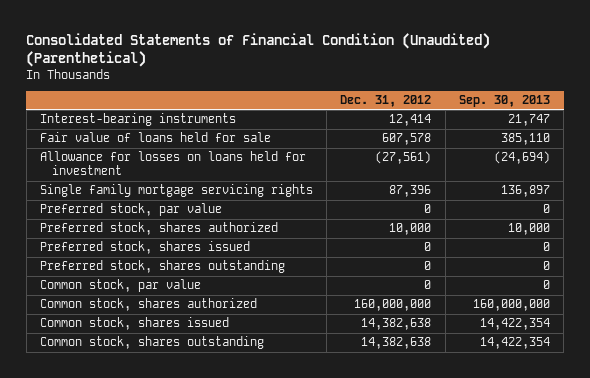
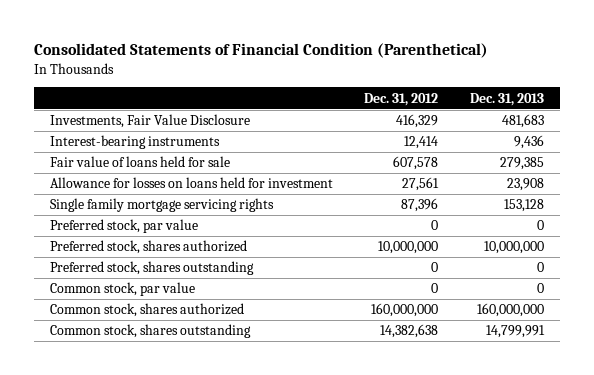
[26,32,491,67] Consolidated Statements of Financial Condition (Unaudited) (Parenthetical) -> [33,43,488,59] Consolidated Statements of Financial Condition (Parenthetical)
[458,95,550,108] Sep. 30, 2013 -> none
none -> [470,92,545,106] Dec. 31, 2013
none -> [49,114,250,129] Investments, Fair Value Disclosure
[375,151,432,165] (27,561) -> [402,177,440,192] 27,561
[40,241,251,255] Preferred stock, shares issued -> none
[389,223,432,236] 10,000 -> [378,241,439,255] 10,000,000
[40,317,230,331] Common stock, shares issued -> none

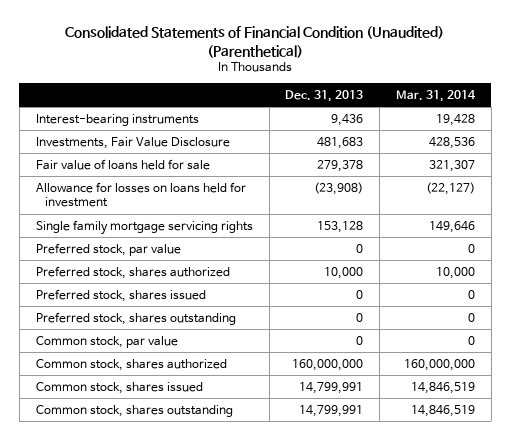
[33,43,488,59] Consolidated Statements of Financial Condition (Parenthetical) -> [65,26,445,58] Consolidated Statements of Financial Condition (Unaudited) (Parenthetical)
[364,92,439,106] Dec. 31, 2012 -> none
none -> [396,89,477,102] Mar. 31, 2014
[49,114,250,129] Investments, Fair Value Disclosure -> [35,136,230,149] Investments, Fair Value Disclosure
[500,157,545,171] 279,385 -> [317,159,364,172] 279,378
[507,178,545,192] 23,908 -> [314,181,364,195] (23,908)
[484,241,545,255] 10,000,000 -> [324,266,364,279] 10,000
none -> [35,288,206,302] Preferred stock, shares issued
none -> [35,381,203,394] Common stock, shares issued

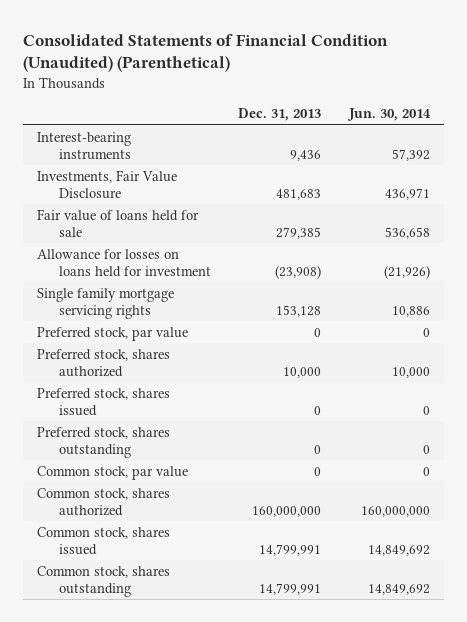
[396,89,477,102] Mar. 31, 2014 -> none
none -> [347,108,432,122] Jun. 30, 2014
[317,159,364,172] 279,378 -> [276,226,322,239] 279,385

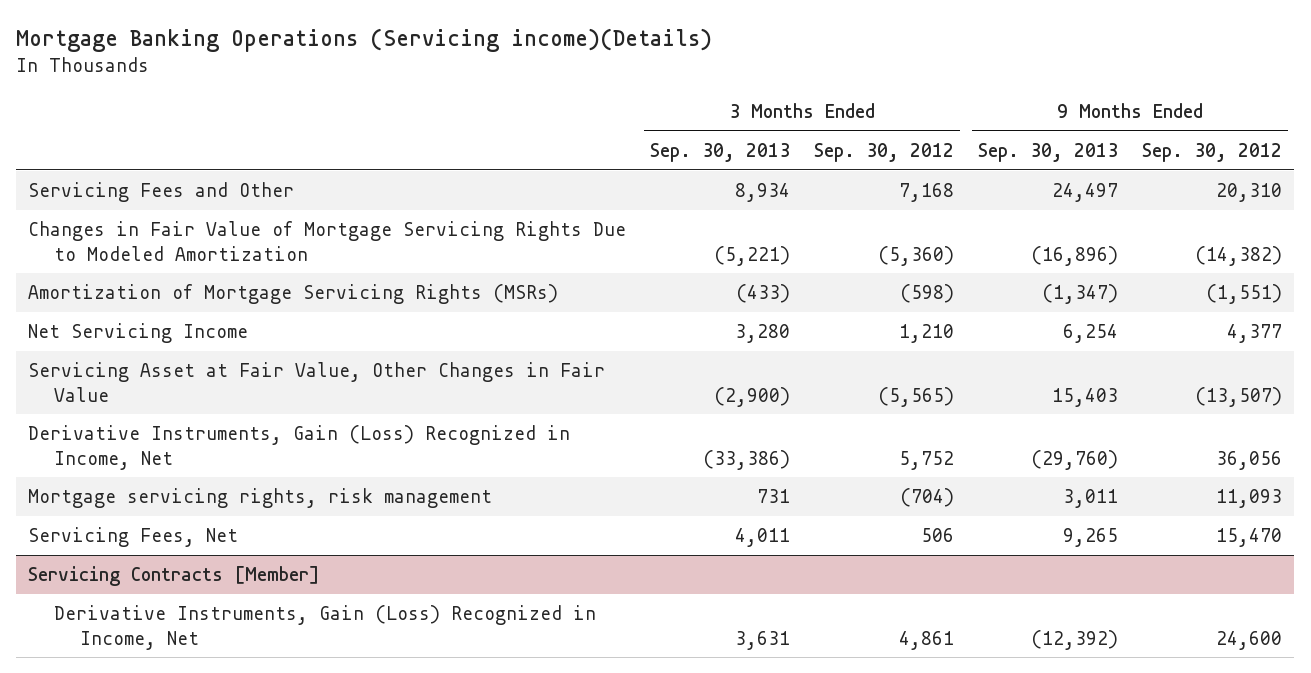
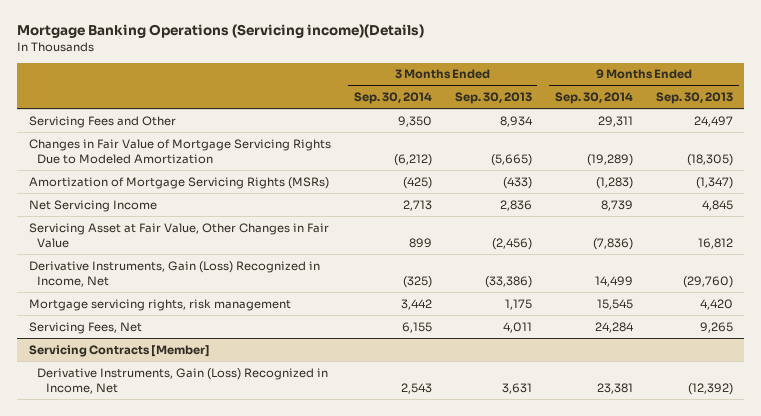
[814,142,955,162] Sep. 30, 2012 -> none
[1142,142,1283,162] Sep. 30, 2012 -> none
none -> [353,92,432,105] Sep. 30, 2014
none -> [554,92,633,105] Sep. 30, 2014
[714,245,791,266] (5,221) -> [490,153,532,166] (5,665)
[1031,245,1119,266] (16,896) -> [686,153,733,166] (18,305)
[735,324,791,344] 3,280 -> [499,199,532,211] 2,836
[1063,324,1119,344] 6,254 -> [701,199,733,211] 4,845
[714,386,791,407] (2,900) -> [491,237,532,250] (2,456)
[1052,387,1119,407] 15,403 -> [697,237,733,249] 16,812
[757,489,791,504] 731 -> [504,298,532,310] 1,175
[1063,489,1119,509] 3,011 -> [699,298,733,310] 4,420

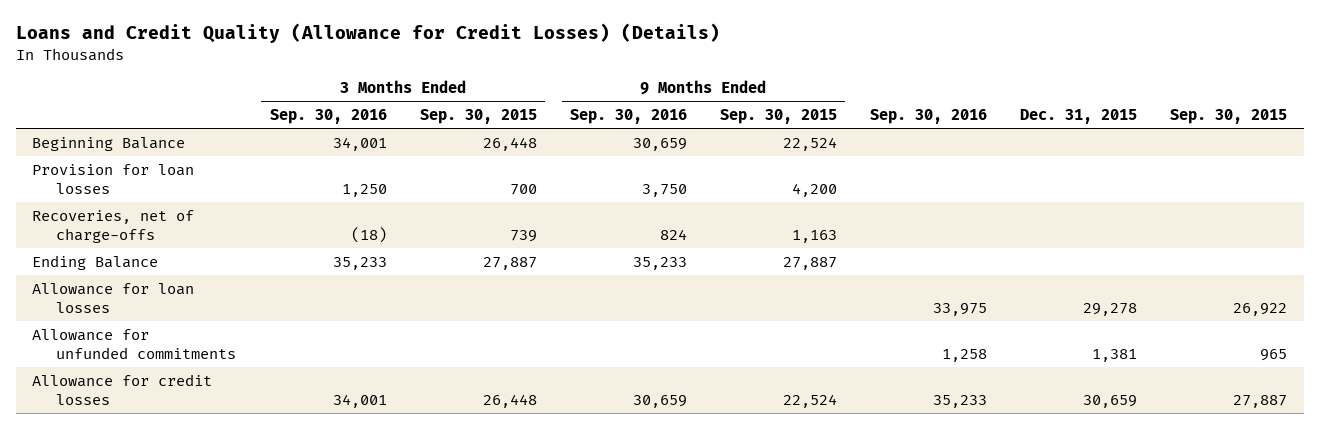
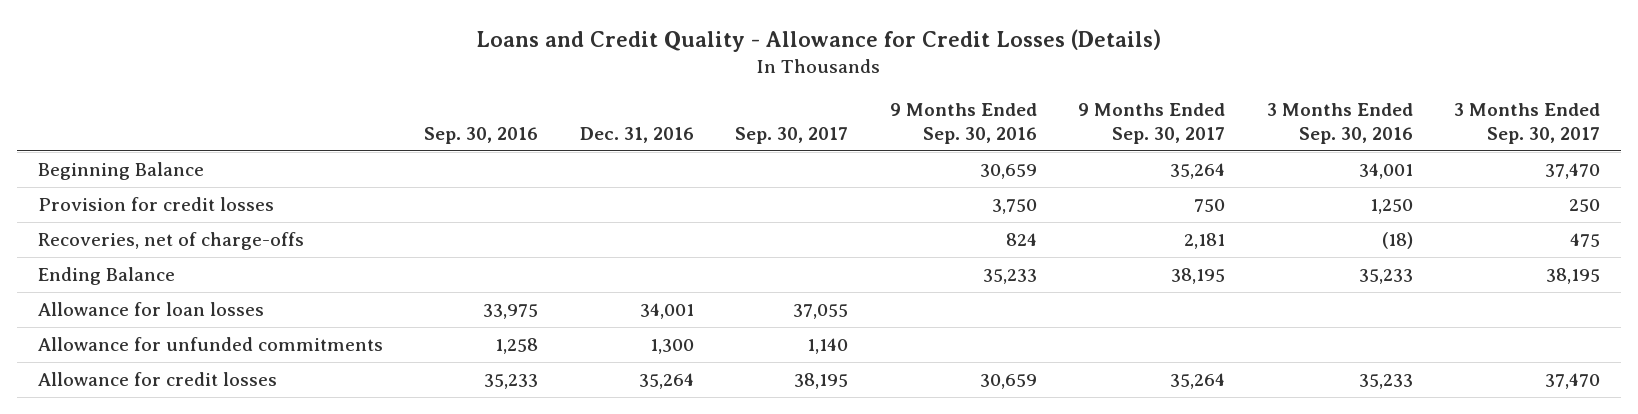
[15,23,720,44] Loans and Credit Quality (Allowance for Credit Losses) (Details) -> [476,28,1162,52] Loans and Credit Quality - Allowance for Credit Losses (Details)
[419,109,537,125] Sep. 30, 2015 -> none
[720,109,838,125] Sep. 30, 2015 -> none
[1020,109,1138,125] Dec. 31, 2015 -> none
[1170,109,1288,125] Sep. 30, 2015 -> none
none -> [579,126,694,143] Dec. 31, 2016
none -> [735,126,849,144] Sep. 30, 2017
none -> [1078,103,1226,144] 9 Months Ended Sep. 30, 2017
none -> [1454,103,1601,144] 3 Months Ended Sep. 30, 2017
[32,163,195,194] Provision for loan losses -> [37,197,274,212] Provision for credit losses
[332,393,387,408] 34,001 -> [1358,374,1413,390] 35,233

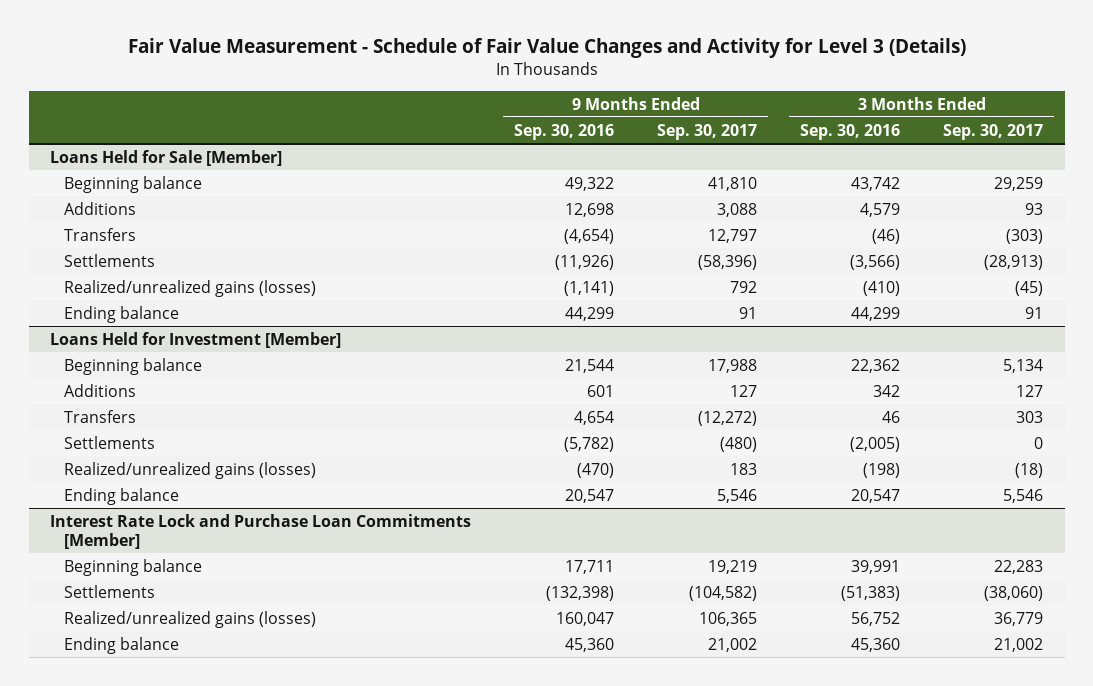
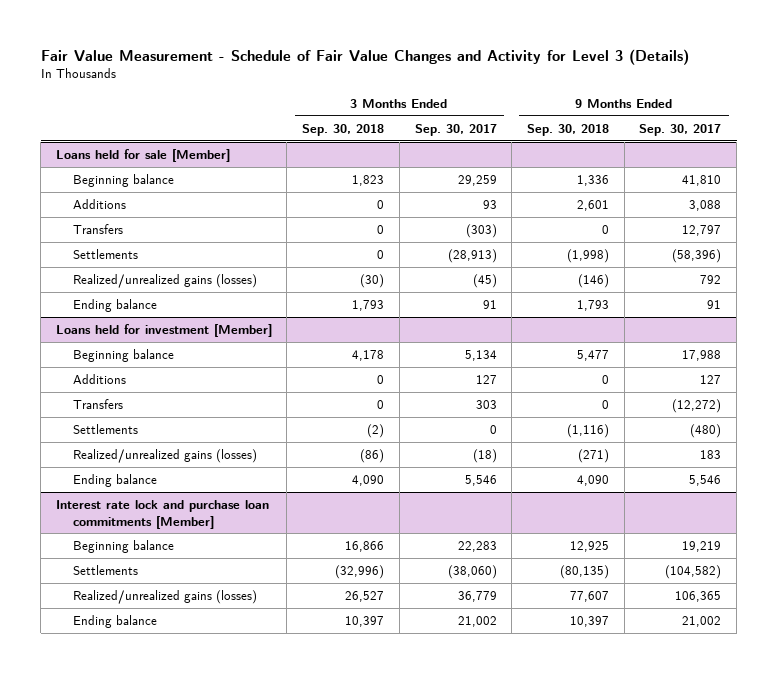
[514,123,615,140] Sep. 30, 2016 -> none
[800,123,901,140] Sep. 30, 2016 -> none
none -> [302,123,385,136] Sep. 30, 2018
none -> [526,123,609,136] Sep. 30, 2018
[50,149,283,166] Loans Held for Sale [Member] -> [55,148,230,162] Loans held for sale [Member]
[50,331,342,348] Loans Held for Investment [Member] -> [55,323,272,337] Loans held for investment [Member]
[50,513,472,549] Interest Rate Lock and Purchase Loan Commitments [Member] -> [55,499,269,529] Interest rate lock and purchase loan commitments [Member]

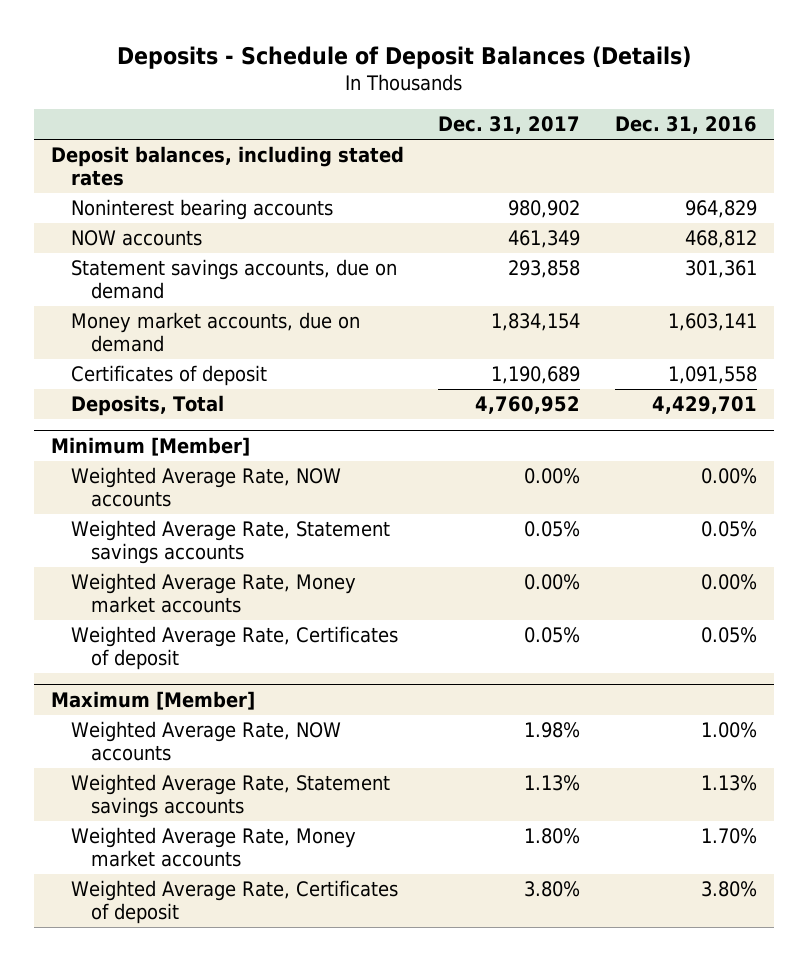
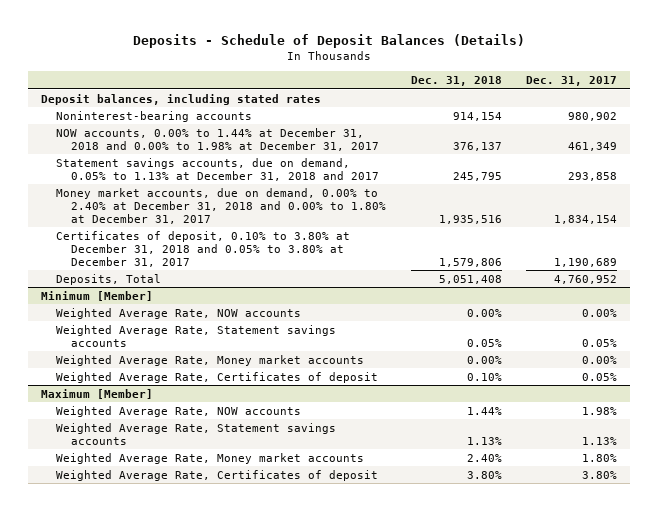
[614,116,757,135] Dec. 31, 2016 -> none
none -> [410,75,502,86] Dec. 31, 2018
[70,199,333,221] Noninterest bearing accounts -> [55,110,252,122] Noninterest-bearing accounts
[70,230,202,247] NOW accounts -> [55,127,380,151] NOW accounts, 0.00% to 1.44% at December 31, 2018 and 0.00% to 1.98% at December 31, 2017
[70,259,397,299] Statement savings accounts, due on demand -> [55,157,380,181] Statement savings accounts, due on demand, 0.05% to 1.13% at December 31, 2018 and 2017
[70,312,360,352] Money market accounts, due on demand -> [55,187,387,224] Money market accounts, due on demand, 0.00% to 2.40% at December 31, 2018 and 0.00% to 1.80% at December 31, 2017
[70,365,267,387] Certificates of deposit -> [55,230,350,267] Certificates of deposit, 0.10% to 3.80% at December 31, 2018 and 0.05% to 3.80% at December 31, 2017

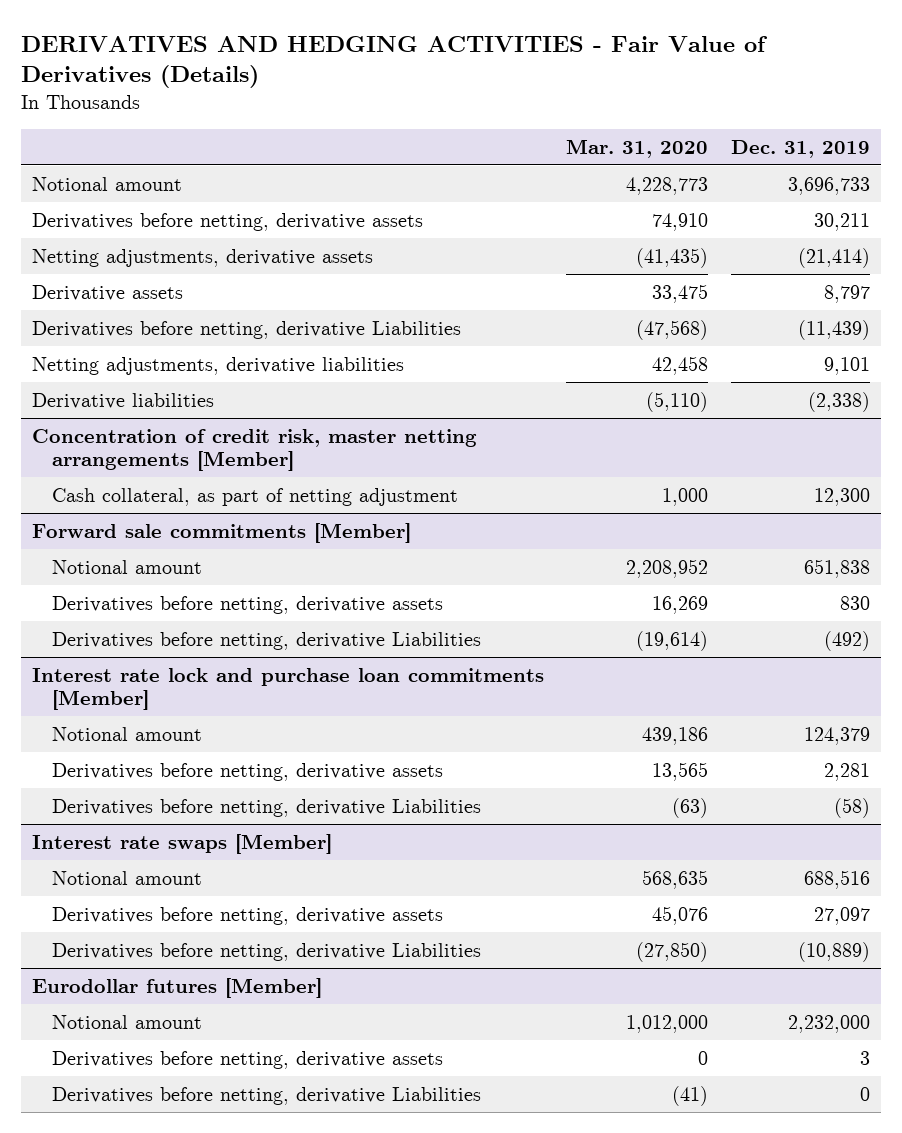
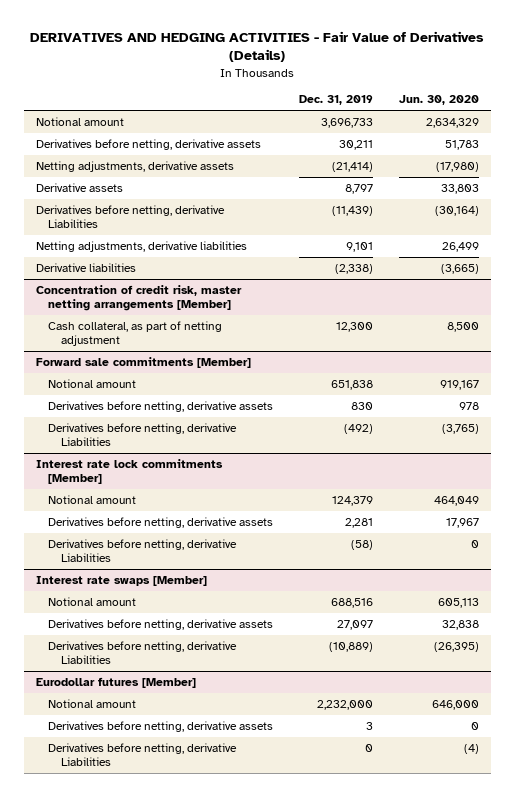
[566,138,709,158] Mar. 31, 2020 -> none
none -> [398,95,479,106] Jun. 30, 2020
[31,667,544,711] Interest rate lock and purchase loan commitments [Member] -> [36,459,224,484] Interest rate lock commitments [Member]

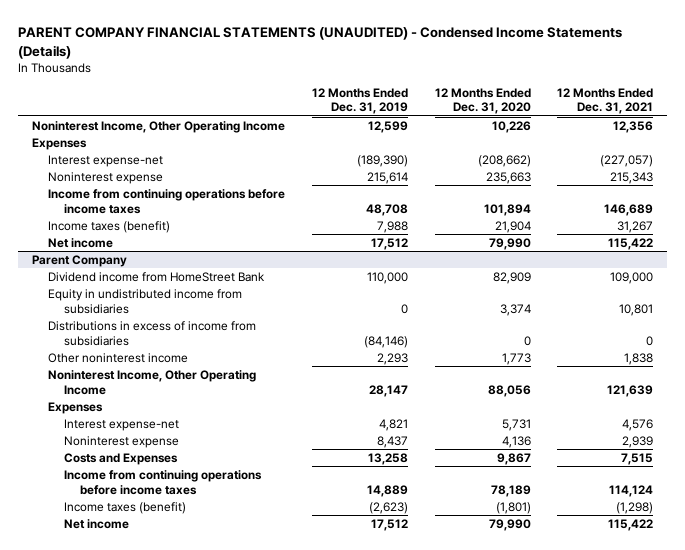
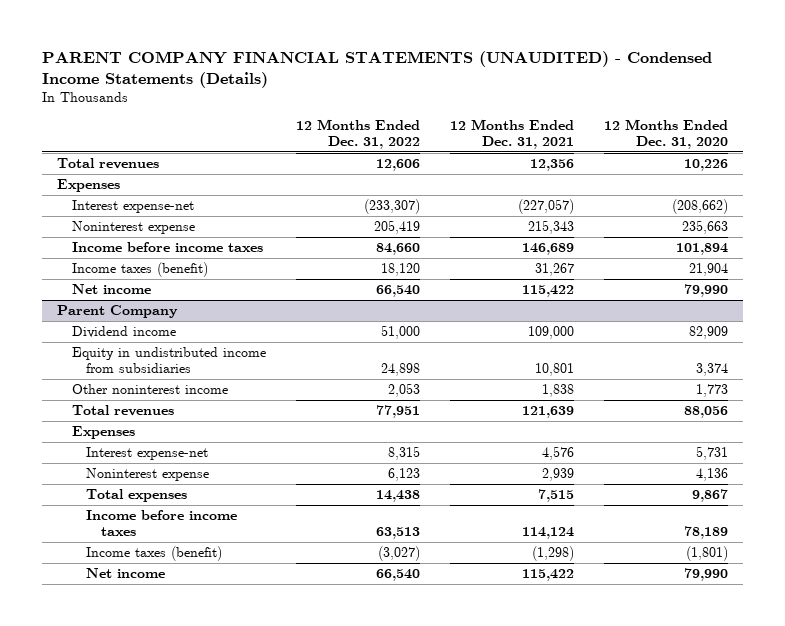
[311,87,408,115] 12 Months Ended Dec. 31, 2019 -> none
none -> [295,119,420,150] 12 Months Ended Dec. 31, 2022
[31,120,285,133] Noninterest Income, Other Operating Income -> [57,158,160,170] Total revenues
[47,188,285,214] Income from continuing operations before income taxes -> [71,242,263,253] Income before income taxes
[47,271,265,282] Dividend income from HomeStreet Bank -> [71,326,176,339] Dividend income
[47,320,256,346] Distributions in excess of income from subsidiaries -> none
[47,369,256,395] Noninterest Income, Other Operating Income -> [71,405,174,417] Total revenues
[63,452,178,465] Costs and Expenses -> [86,489,188,503] Total expenses
[63,469,262,495] Income from continuing operations before income taxes -> [86,510,238,537] Income before income taxes

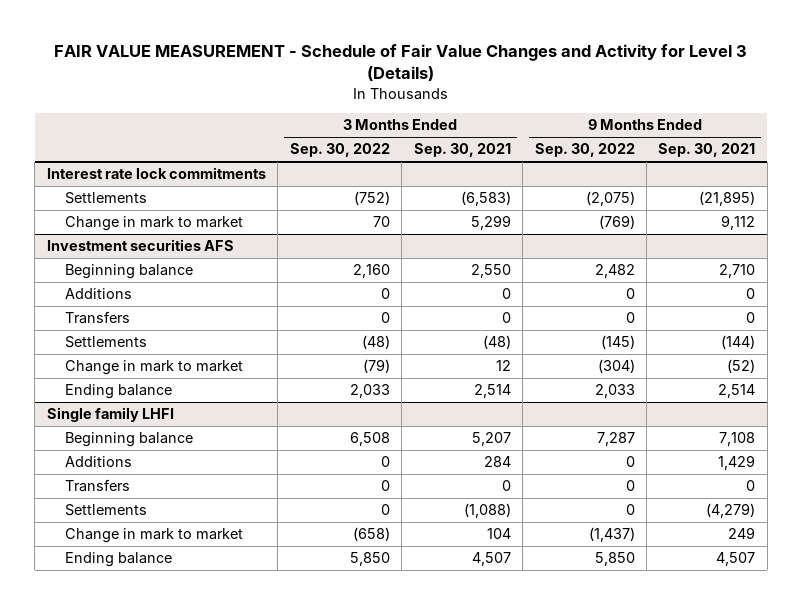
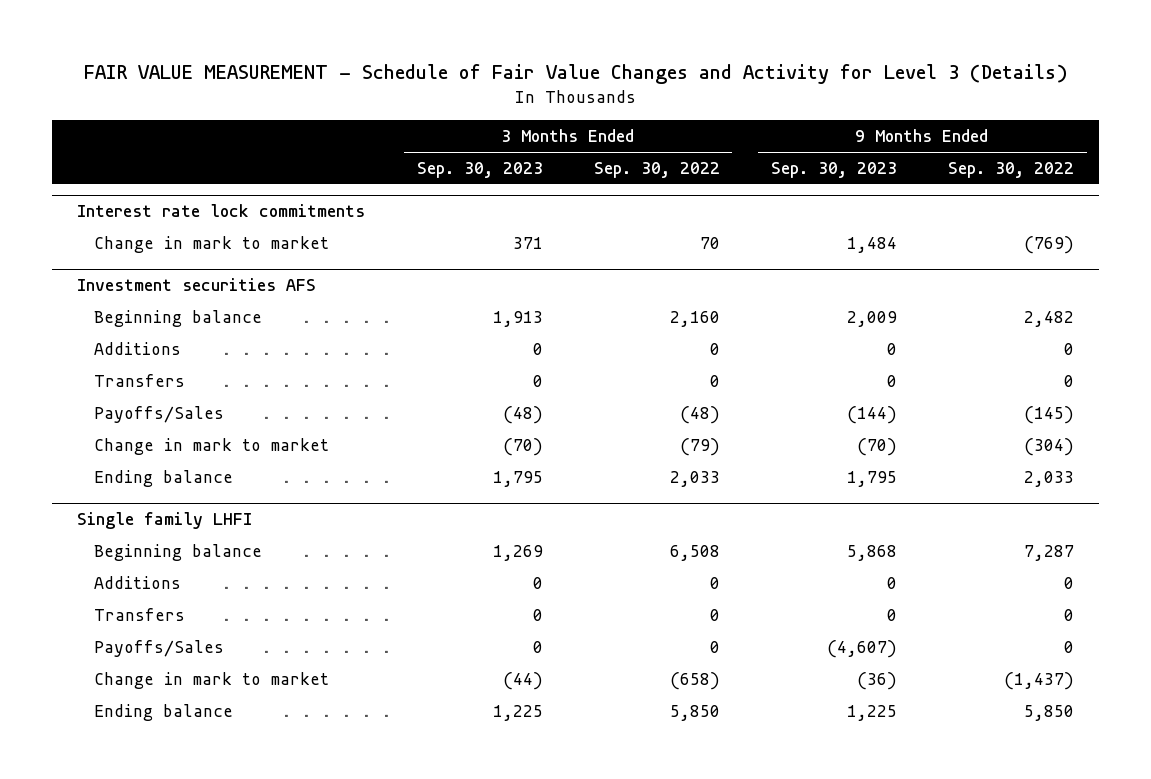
[413,143,511,158] Sep. 30, 2021 -> none
[658,143,756,158] Sep. 30, 2021 -> none
none -> [416,162,543,179] Sep. 30, 2023
none -> [770,162,897,179] Sep. 30, 2023
[65,192,148,205] Settlements -> none
[65,336,148,349] Settlements -> [94,405,225,423] Payoffs/Sales
[65,504,148,517] Settlements -> none
none -> [94,639,225,657] Payoffs/Sales

